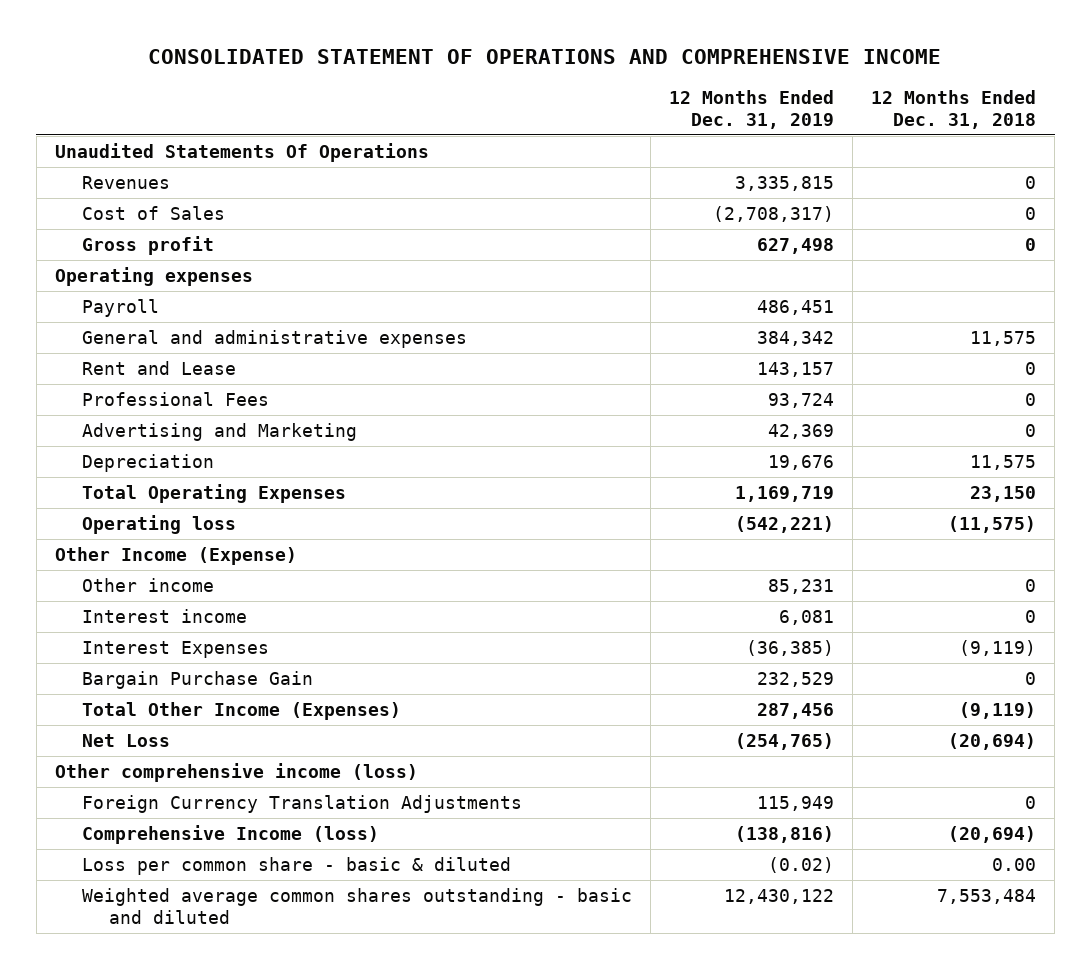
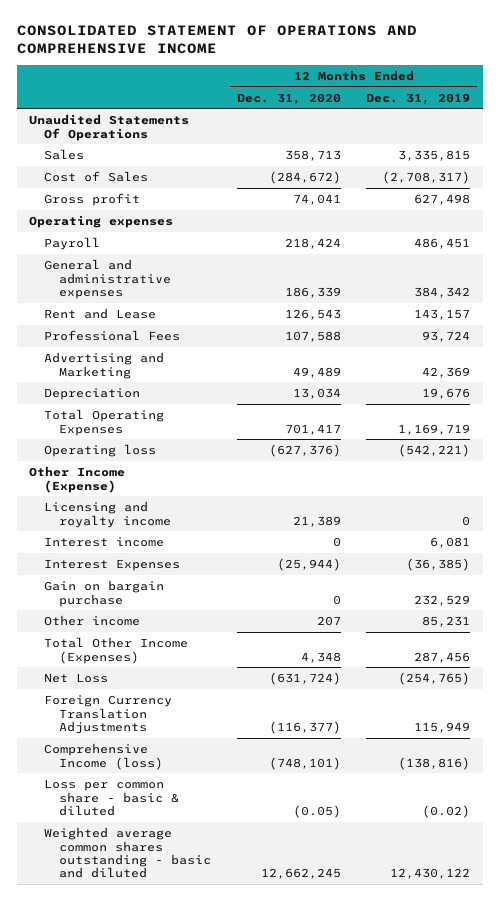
[871,89,1037,129] 12 Months Ended Dec. 31, 2018 -> none
none -> [236,92,341,105] Dec. 31, 2020
[81,176,170,190] Revenues -> [44,149,85,161] Sales
none -> [44,501,171,528] Licensing and royalty income
[81,671,313,690] Bargain Purchase Gain -> [44,580,165,607] Gain on bargain purchase
[81,578,214,593] Other income -> [44,615,141,627] Other income
[54,763,418,783] Other comprehensive income (loss) -> none

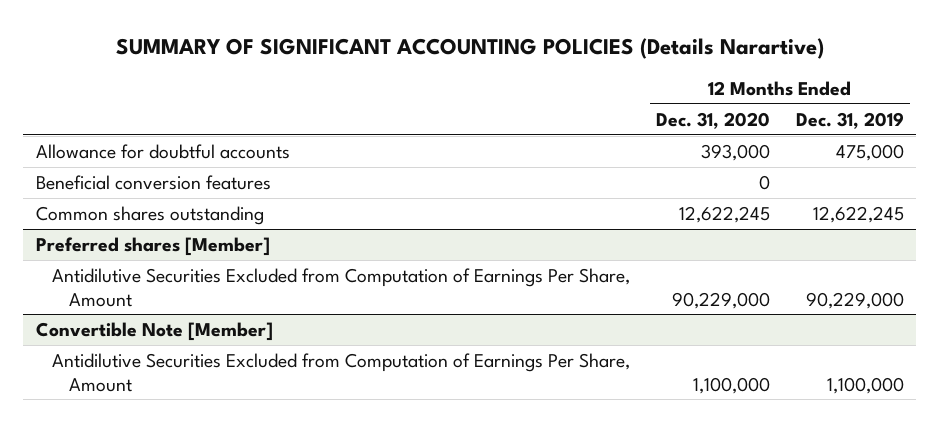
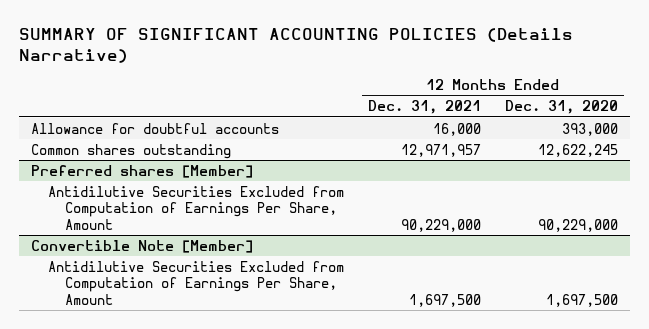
[115,37,824,59] SUMMARY OF SIGNIFICANT ACCOUNTING POLICIES (Details Narartive) -> [18,27,573,63] SUMMARY OF SIGNIFICANT ACCOUNTING POLICIES (Details Narrative)
[795,111,904,129] Dec. 31, 2019 -> none
none -> [368,100,482,115] Dec. 31, 2021
[35,174,271,190] Beneficial conversion features -> none
[692,376,770,394] 1,100,000 -> [546,293,619,307] 1,697,500

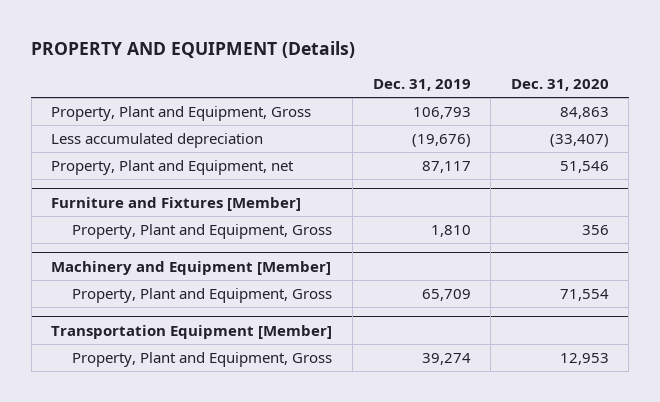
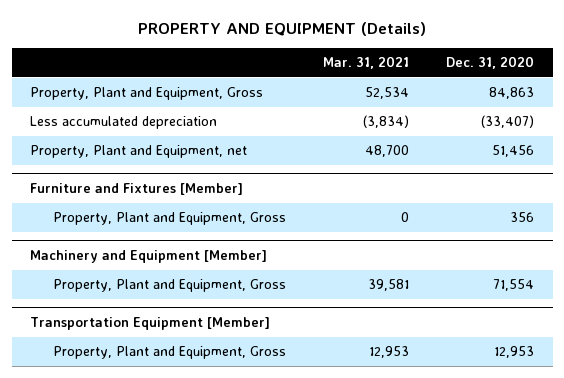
[372,78,471,91] Dec. 31, 2019 -> none
none -> [322,56,409,70] Mar. 31, 2021
[559,160,609,173] 51,546 -> [492,145,535,158] 51,456

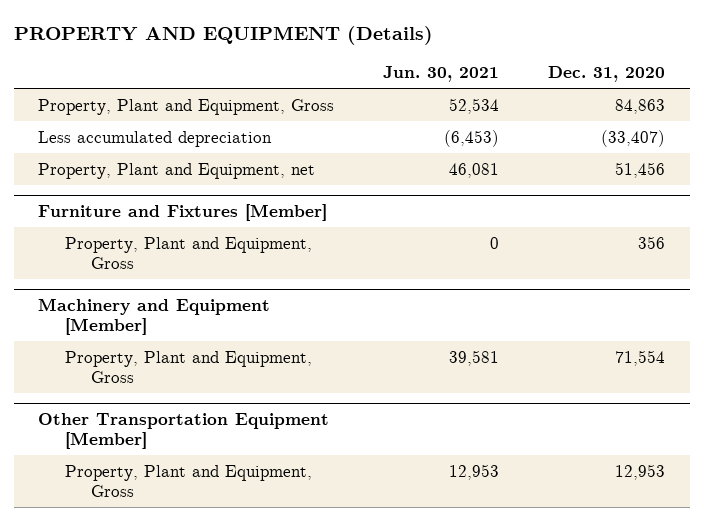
[322,56,409,70] Mar. 31, 2021 -> none
none -> [383,65,500,82] Jun. 30, 2021
[30,317,271,331] Transportation Equipment [Member] -> [38,412,330,450] Other Transportation Equipment [Member]

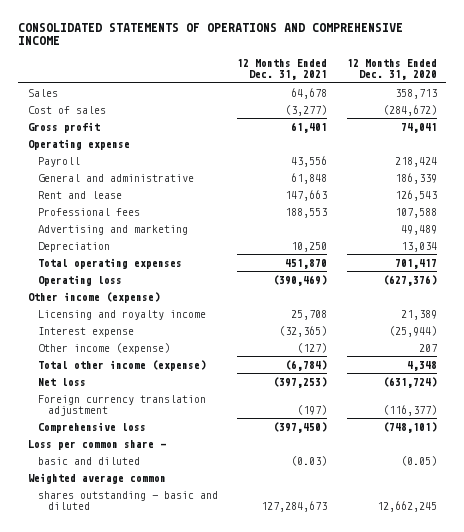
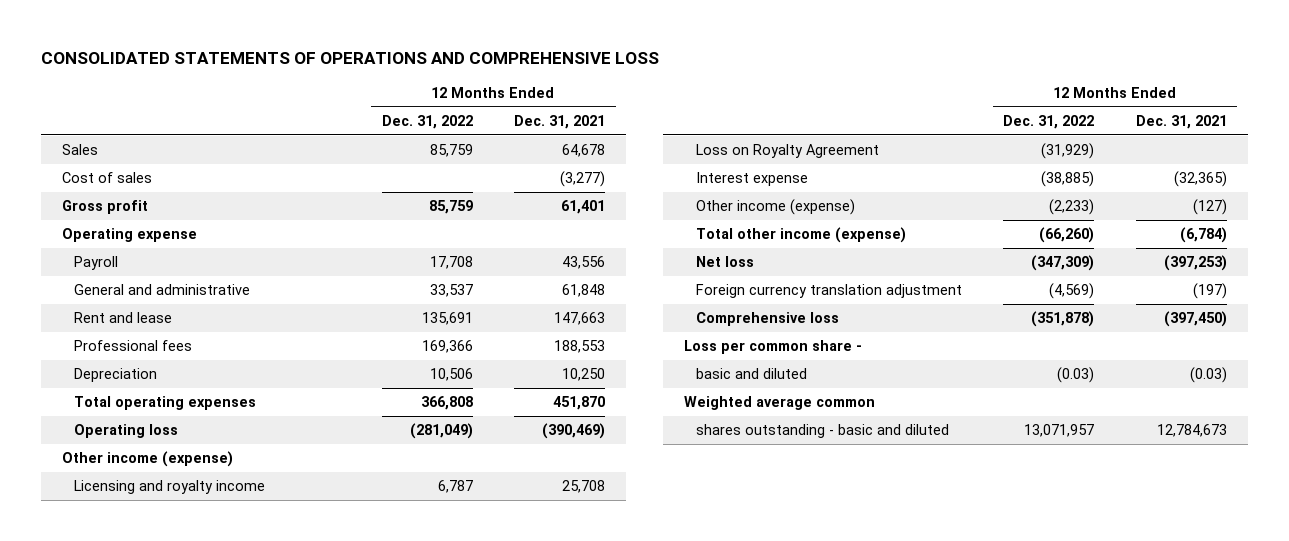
[18,22,404,46] CONSOLIDATED STATEMENTS OF OPERATIONS AND COMPREHENSIVE INCOME -> [41,51,660,64] CONSOLIDATED STATEMENTS OF OPERATIONS AND COMPREHENSIVE LOSS
[346,58,437,80] 12 Months Ended Dec. 31, 2020 -> none
none -> [381,114,473,129] Dec. 31, 2022
[37,224,188,235] Advertising and marketing -> none
none -> [695,144,879,159] Loss on Royalty Agreement
[261,500,328,512] 127,284,673 -> [1156,424,1227,438] 12,784,673

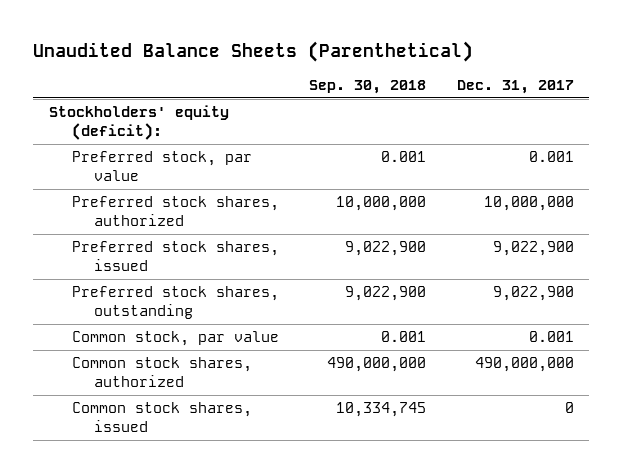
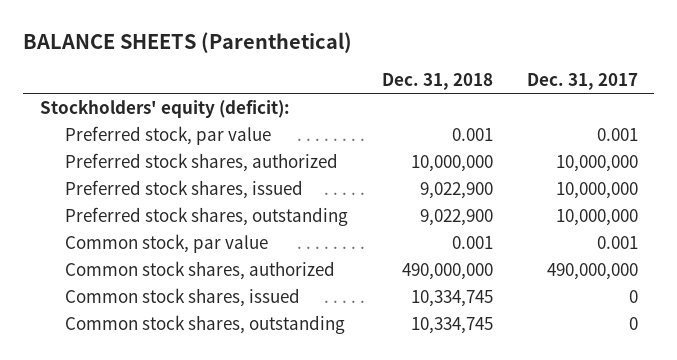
[33,40,474,62] Unaudited Balance Sheets (Parenthetical) -> [22,32,352,54] BALANCE SHEETS (Parenthetical)
[309,79,427,94] Sep. 30, 2018 -> none
none -> [382,73,494,91] Dec. 31, 2018
[492,241,574,257] 9,022,900 -> [555,181,638,199] 10,000,000
[492,286,574,302] 9,022,900 -> [555,208,638,226] 10,000,000
none -> [65,314,346,334] Common stock shares, outstanding

